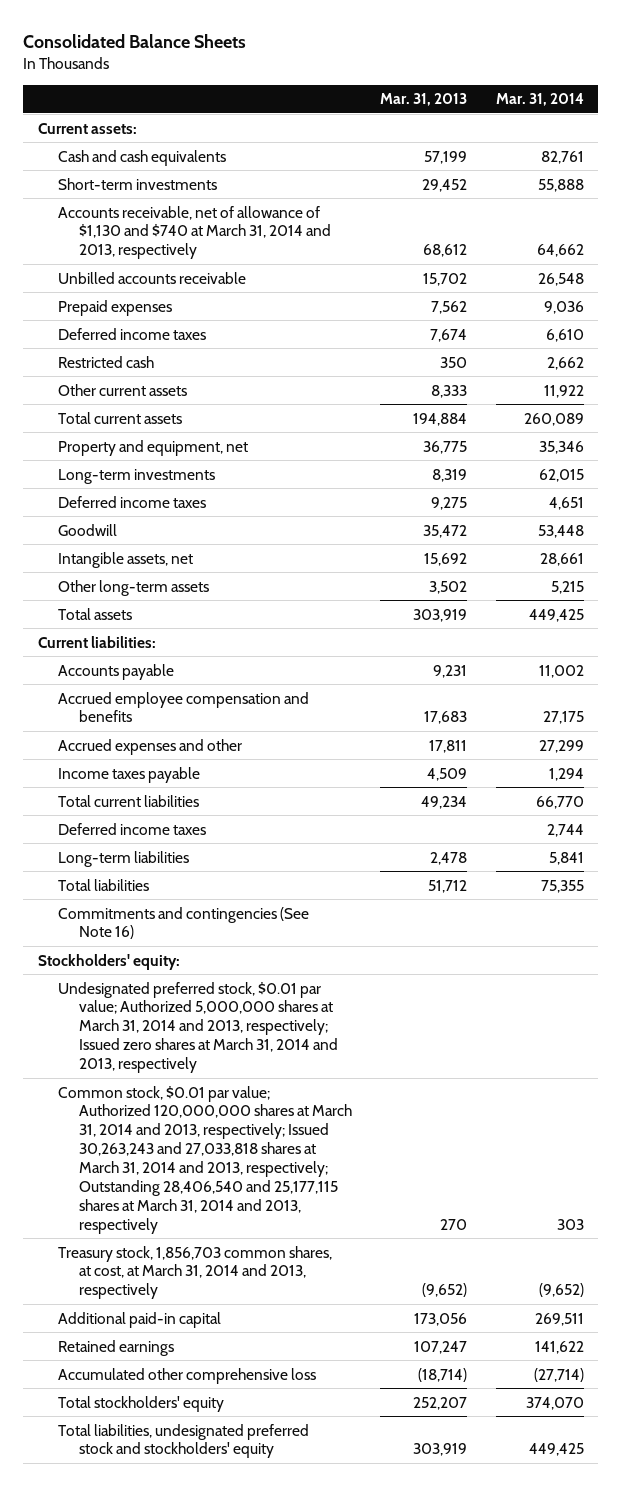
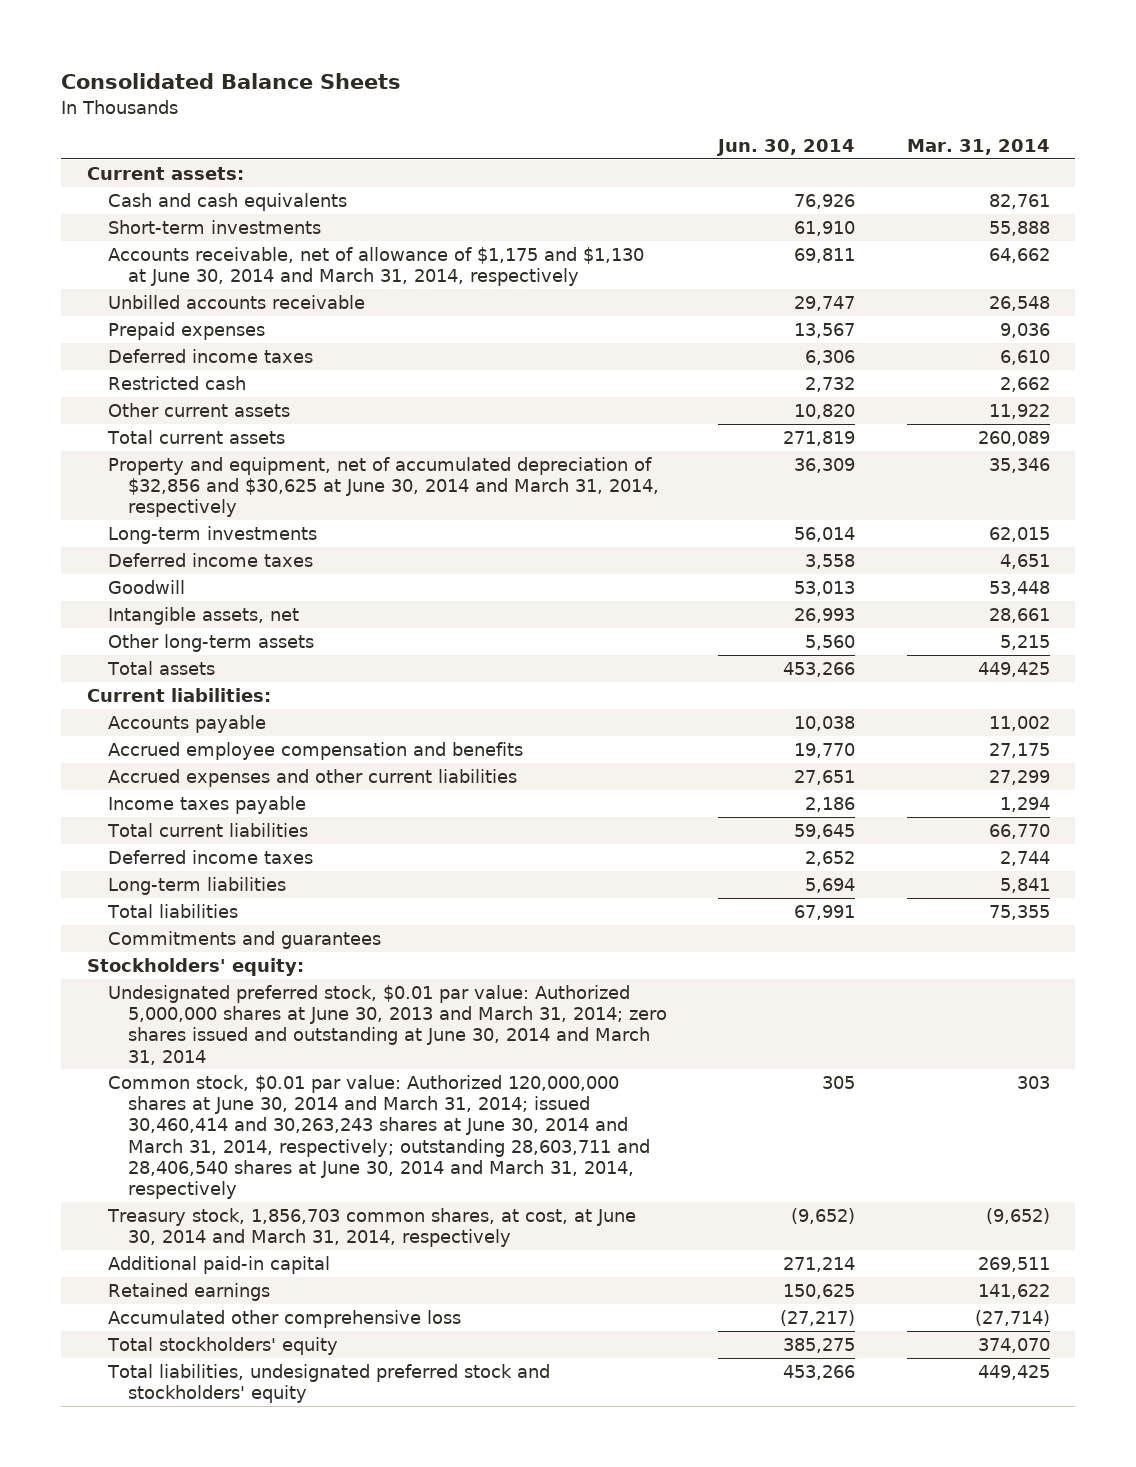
[380,93,468,107] Mar. 31, 2013 -> none
none -> [716,139,856,157] Jun. 30, 2014
[58,205,331,260] Accounts receivable, net of allowance of $1,130 and $740 at March 31, 2014 and 2013, respectively -> [107,246,644,287] Accounts receivable, net of allowance of $1,175 and $1,130 at June 30, 2014 and March 31, 2014, respectively
[58,439,249,456] Property and equipment, net -> [107,456,660,518] Property and equipment, net of accumulated depreciation of $32,856 and $30,625 at June 30, 2014 and March 31, 2014, respectively
[58,738,243,755] Accrued expenses and other -> [107,768,517,787] Accrued expenses and other current liabilities
[58,906,310,940] Commitments and contingencies (See Note 16) -> [107,930,381,949] Commitments and guarantees
[58,981,338,1074] Undesignated preferred stock, $0.01 par value; Authorized 5,000,000 shares at March 31, 2014 and 2013, respectively; Issued zero shares at March 31, 2014 and 2013, respectively -> [107,984,668,1065] Undesignated preferred stock, $0.01 par value: Authorized 5,000,000 shares at June 30, 2013 and March 31, 2014; zero shares issued and outstanding at June 30, 2014 and March 31, 2014
[58,1085,352,1234] Common stock, $0.01 par value; Authorized 120,000,000 shares at March 31, 2014 and 2013, respectively; Issued 30,263,243 and 27,033,818 shares at March 31, 2014 and 2013, respectively; Outstanding 28,406,540 and 25,177,115 shares at March 31, 2014 and 2013, respectively -> [107,1074,651,1200] Common stock, $0.01 par value: Authorized 120,000,000 shares at June 30, 2014 and March 31, 2014; issued 30,460,414 and 30,263,243 shares at June 30, 2014 and March 31, 2014, respectively; outstanding 28,603,711 and 28,406,540 shares at June 30, 2014 and March 31, 2014, respectively
[58,1245,333,1300] Treasury stock, 1,856,703 common shares, at cost, at March 31, 2014 and 2013, respectively -> [106,1207,636,1248] Treasury stock, 1,856,703 common shares, at cost, at June 30, 2014 and March 31, 2014, respectively

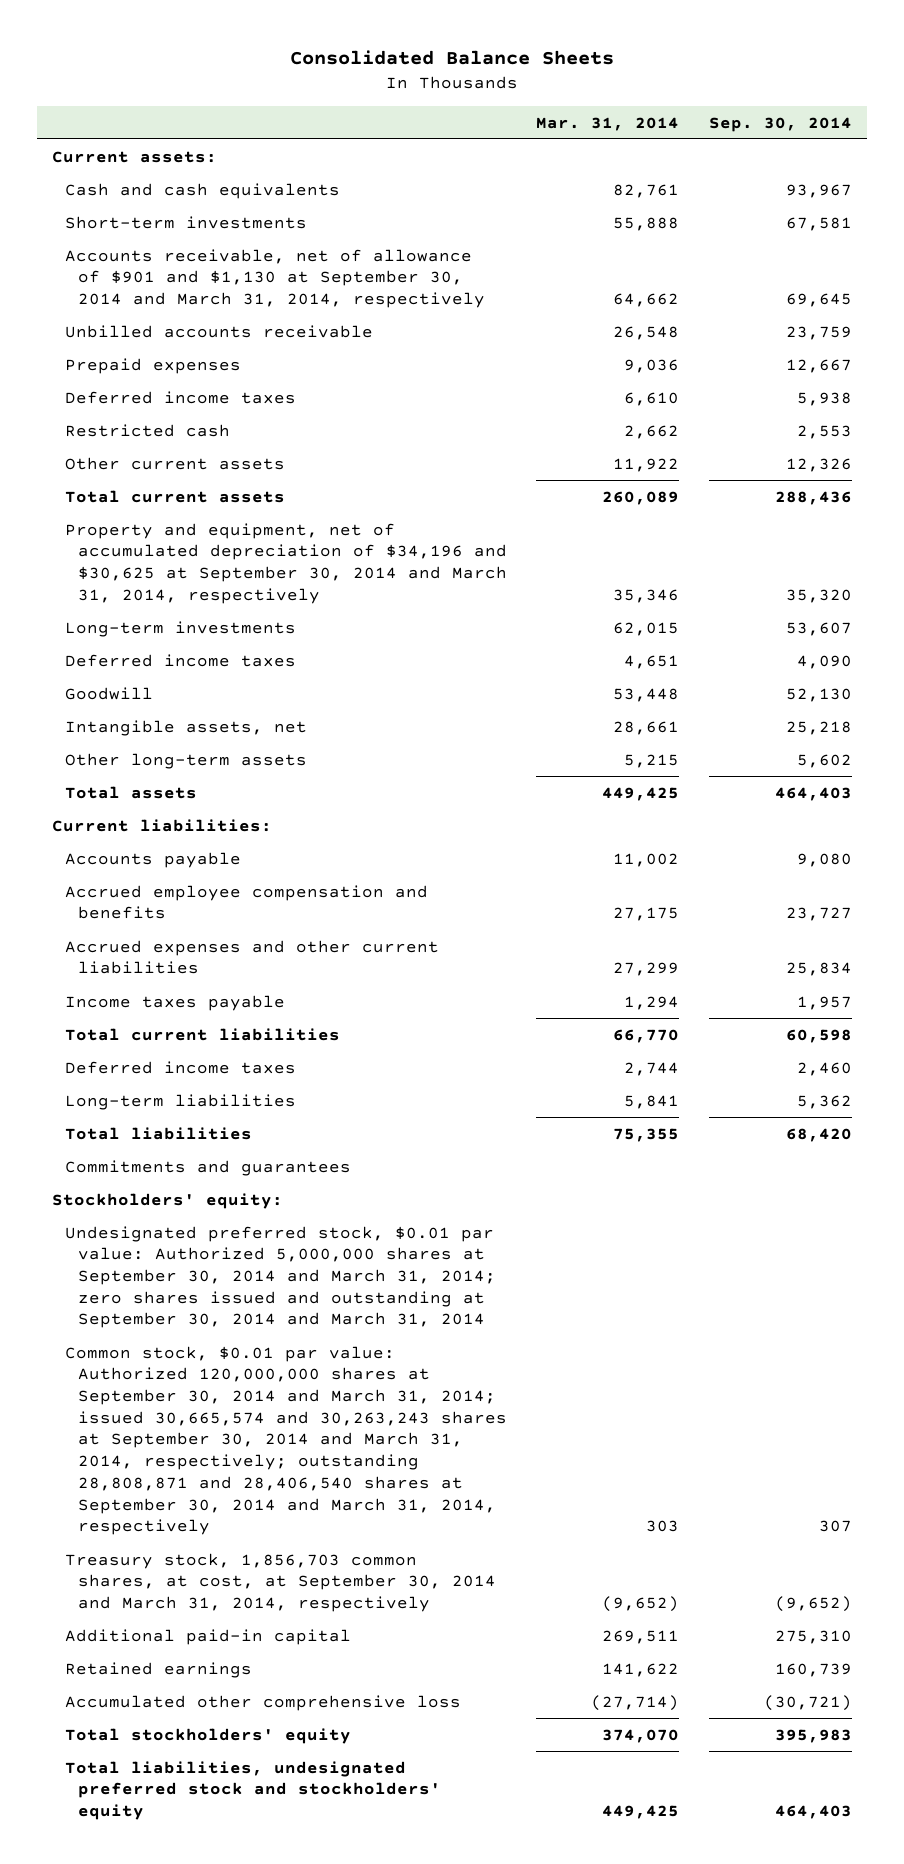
[716,139,856,157] Jun. 30, 2014 -> none
none -> [709,116,853,132] Sep. 30, 2014
[107,246,644,287] Accounts receivable, net of allowance of $1,175 and $1,130 at June 30, 2014 and March 31, 2014, respectively -> [64,248,485,309] Accounts receivable, net of allowance of $901 and $1,130 at September 30, 2014 and March 31, 2014, respectively
[107,456,660,518] Property and equipment, net of accumulated depreciation of $32,856 and $30,625 at June 30, 2014 and March 31, 2014, respectively -> [64,522,507,604] Property and equipment, net of accumulated depreciation of $34,196 and $30,625 at September 30, 2014 and March 31, 2014, respectively
[107,984,668,1065] Undesignated preferred stock, $0.01 par value: Authorized 5,000,000 shares at June 30, 2013 and March 31, 2014; zero shares issued and outstanding at June 30, 2014 and March 31, 2014 -> [64,1225,496,1329] Undesignated preferred stock, $0.01 par value: Authorized 5,000,000 shares at September 30, 2014 and March 31, 2014; zero shares issued and outstanding at September 30, 2014 and March 31, 2014
[107,1074,651,1200] Common stock, $0.01 par value: Authorized 120,000,000 shares at June 30, 2014 and March 31, 2014; issued 30,460,414 and 30,263,243 shares at June 30, 2014 and March 31, 2014, respectively; outstanding 28,603,711 and 28,406,540 shares at June 30, 2014 and March 31, 2014, respectively -> [64,1345,507,1536] Common stock, $0.01 par value: Authorized 120,000,000 shares at September 30, 2014 and March 31, 2014; issued 30,665,574 and 30,263,243 shares at September 30, 2014 and March 31, 2014, respectively; outstanding 28,808,871 and 28,406,540 shares at September 30, 2014 and March 31, 2014, respectively
[106,1207,636,1248] Treasury stock, 1,856,703 common shares, at cost, at June 30, 2014 and March 31, 2014, respectively -> [64,1552,496,1613] Treasury stock, 1,856,703 common shares, at cost, at September 30, 2014 and March 31, 2014, respectively

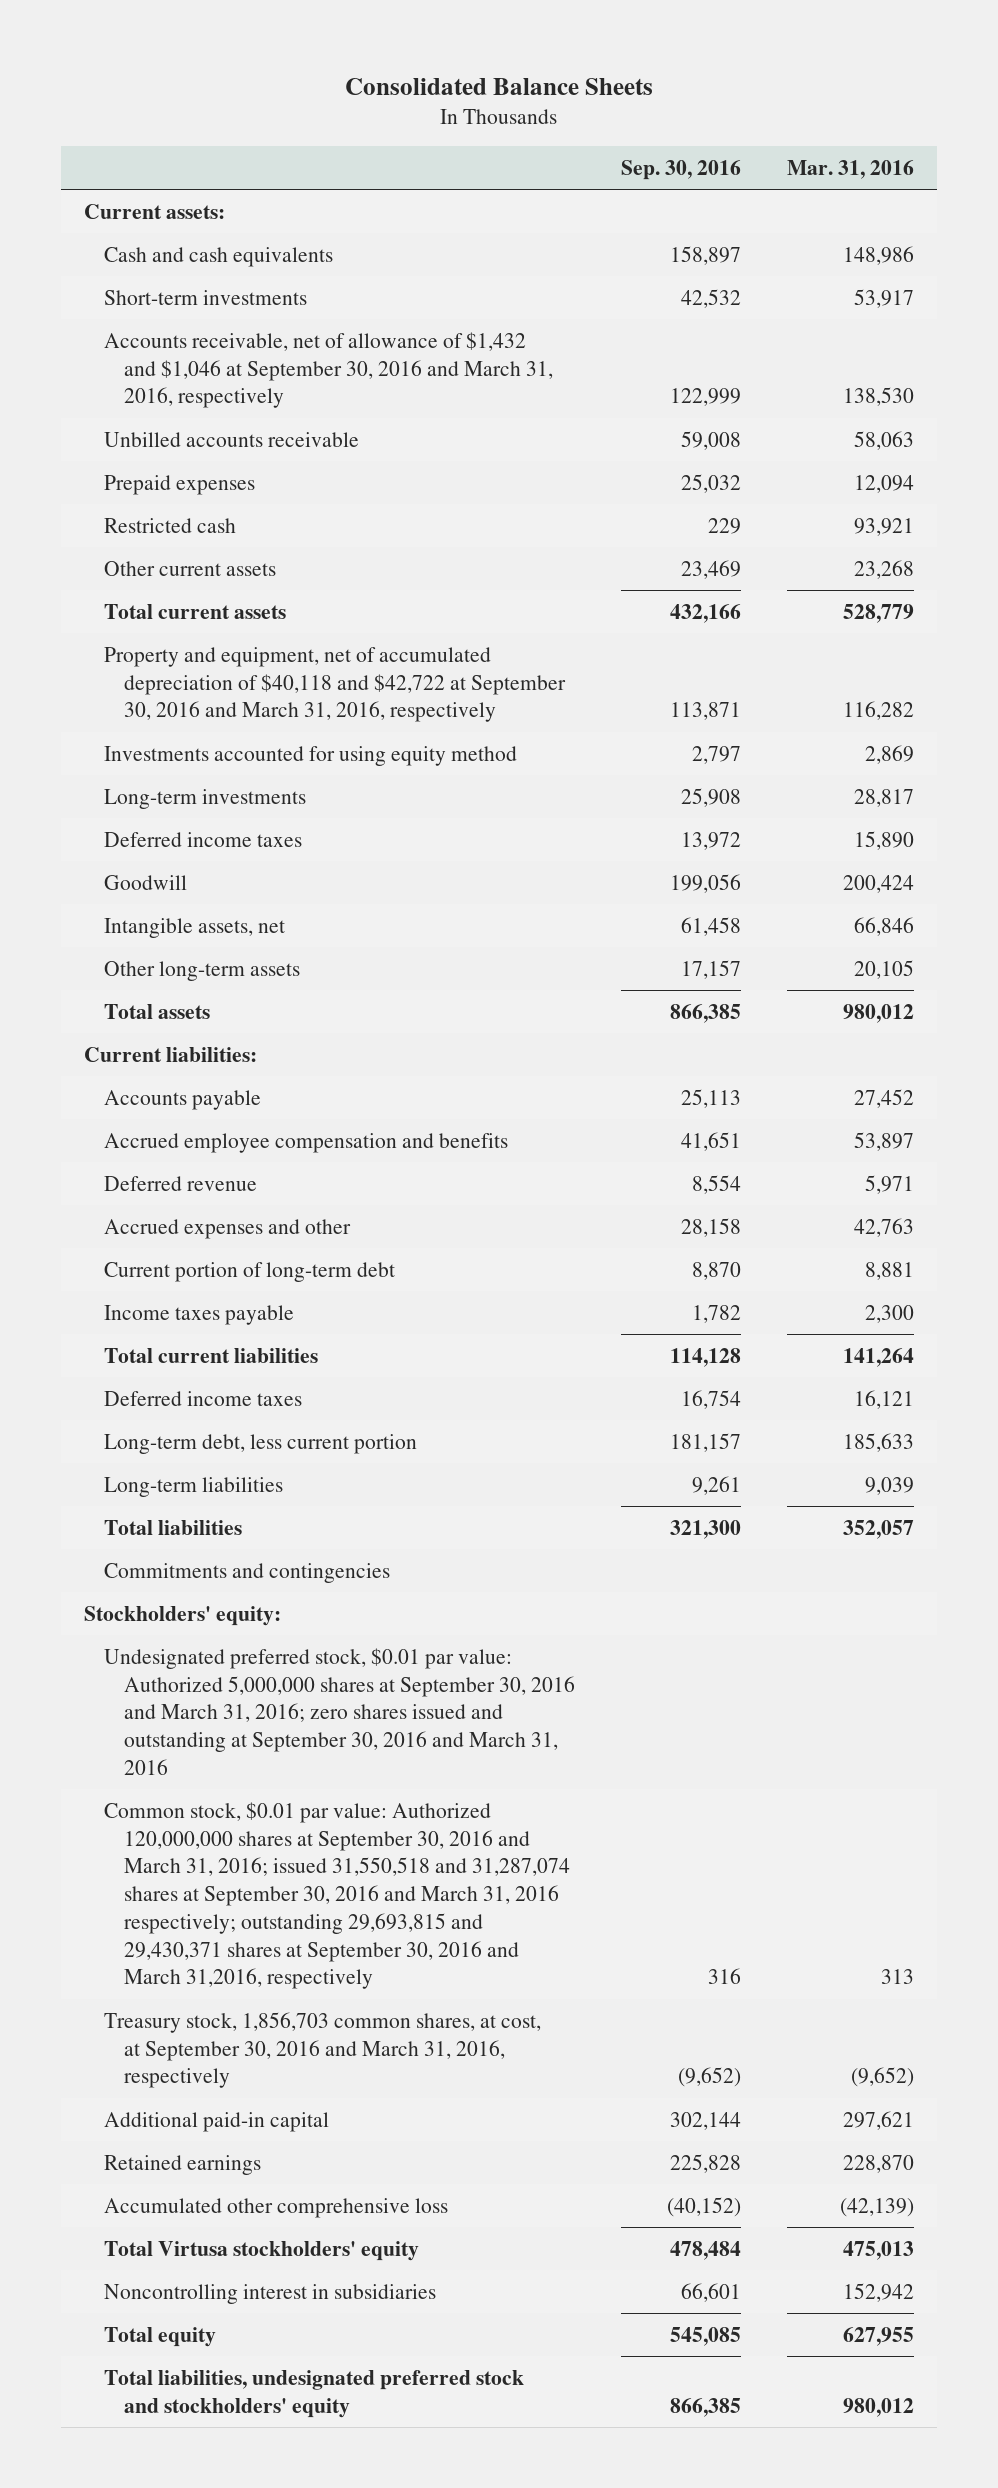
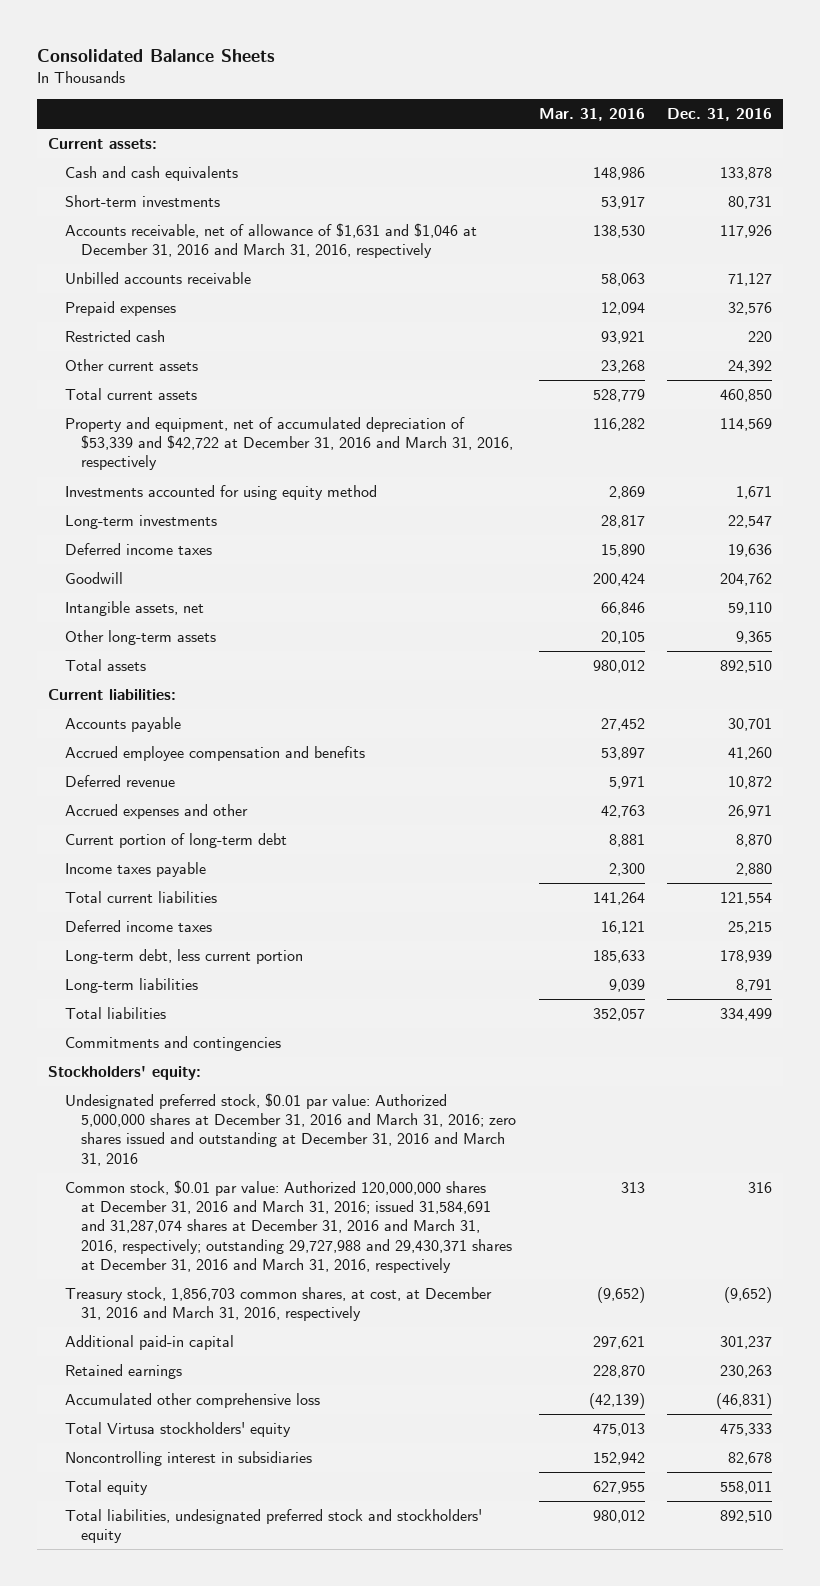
[620,159,741,180] Sep. 30, 2016 -> none
none -> [666,108,772,122] Dec. 31, 2016
[104,331,553,409] Accounts receivable, net of allowance of $1,432 and $1,046 at September 30, 2016 and March 31, 2016, respectively -> [64,223,477,259] Accounts receivable, net of allowance of $1,631 and $1,046 at December 31, 2016 and March 31, 2016, respectively
[104,646,566,723] Property and equipment, net of accumulated depreciation of $40,118 and $42,722 at September 30, 2016 and March 31, 2016, respectively -> [64,417,514,471] Property and equipment, net of accumulated depreciation of $53,339 and $42,722 at December 31, 2016 and March 31, 2016, respectively
[104,1647,575,1775] Undesignated preferred stock, $0.01 par value: Authorized 5,000,000 shares at September 30, 2016 and March 31, 2016; zero shares issued and outstanding at September 30, 2016 and March 31, 2016 -> [64,1093,517,1166] Undesignated preferred stock, $0.01 par value: Authorized 5,000,000 shares at December 31, 2016 and March 31, 2016; zero shares issued and outstanding at December 31, 2016 and March 31, 2016
[104,1801,570,1990] Common stock, $0.01 par value: Authorized 120,000,000 shares at September 30, 2016 and March 31, 2016; issued 31,550,518 and 31,287,074 shares at September 30, 2016 and March 31, 2016 respectively; outstanding 29,693,815 and 29,430,371 shares at September 30, 2016 and March 31,2016, respectively -> [64,1180,513,1273] Common stock, $0.01 par value: Authorized 120,000,000 shares at December 31, 2016 and March 31, 2016; issued 31,584,691 and 31,287,074 shares at December 31, 2016 and March 31, 2016, respectively; outstanding 29,727,988 and 29,430,371 shares at December 31, 2016 and March 31, 2016, respectively
[104,2011,542,2089] Treasury stock, 1,856,703 common shares, at cost, at September 30, 2016 and March 31, 2016, respectively -> [64,1287,492,1322] Treasury stock, 1,856,703 common shares, at cost, at December 31, 2016 and March 31, 2016, respectively

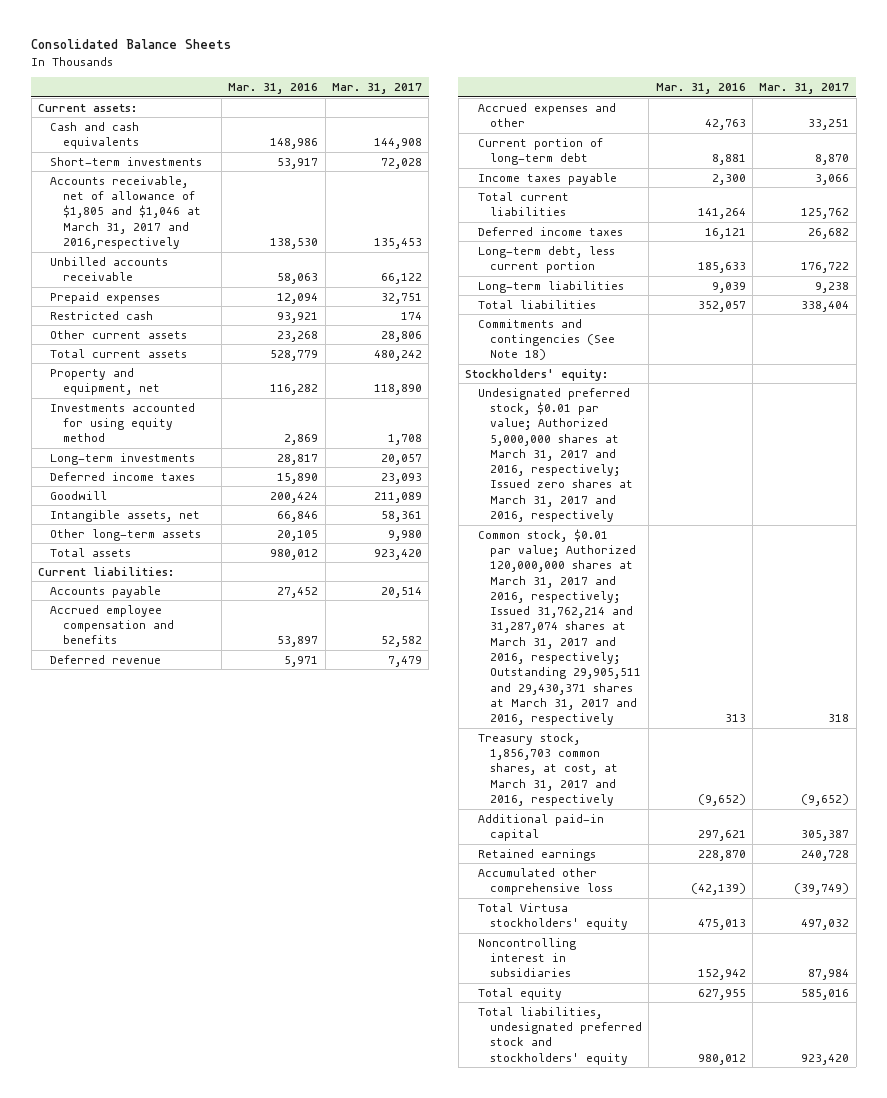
[666,108,772,122] Dec. 31, 2016 -> none
none -> [331,83,422,95] Mar. 31, 2017
[64,223,477,259] Accounts receivable, net of allowance of $1,631 and $1,046 at December 31, 2016 and March 31, 2016, respectively -> [50,175,201,249] Accounts receivable, net of allowance of $1,805 and $1,046 at March 31, 2017 and 2016,respectively
[64,417,514,471] Property and equipment, net of accumulated depreciation of $53,339 and $42,722 at December 31, 2016 and March 31, 2016, respectively -> [50,367,160,396] Property and equipment, net
[64,1036,281,1052] Commitments and contingencies -> [477,318,616,361] Commitments and contingencies (See Note 18)
[64,1093,517,1166] Undesignated preferred stock, $0.01 par value: Authorized 5,000,000 shares at December 31, 2016 and March 31, 2016; zero shares issued and outstanding at December 31, 2016 and March 31, 2016 -> [477,387,634,523] Undesignated preferred stock, $0.01 par value; Authorized 5,000,000 shares at March 31, 2017 and 2016, respectively; Issued zero shares at March 31, 2017 and 2016, respectively
[64,1180,513,1273] Common stock, $0.01 par value: Authorized 120,000,000 shares at December 31, 2016 and March 31, 2016; issued 31,584,691 and 31,287,074 shares at December 31, 2016 and March 31, 2016, respectively; outstanding 29,727,988 and 29,430,371 shares at December 31, 2016 and March 31, 2016, respectively -> [477,528,642,726] Common stock, $0.01 par value; Authorized 120,000,000 shares at March 31, 2017 and 2016, respectively; Issued 31,762,214 and 31,287,074 shares at March 31, 2017 and 2016, respectively; Outstanding 29,905,511 and 29,430,371 shares at March 31, 2017 and 2016, respectively
[64,1287,492,1322] Treasury stock, 1,856,703 common shares, at cost, at December 31, 2016 and March 31, 2016, respectively -> [477,732,619,806] Treasury stock, 1,856,703 common shares, at cost, at March 31, 2017 and 2016, respectively

